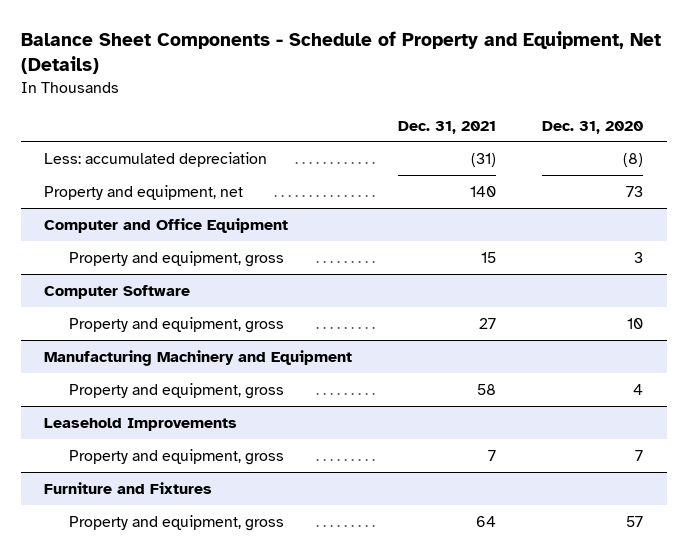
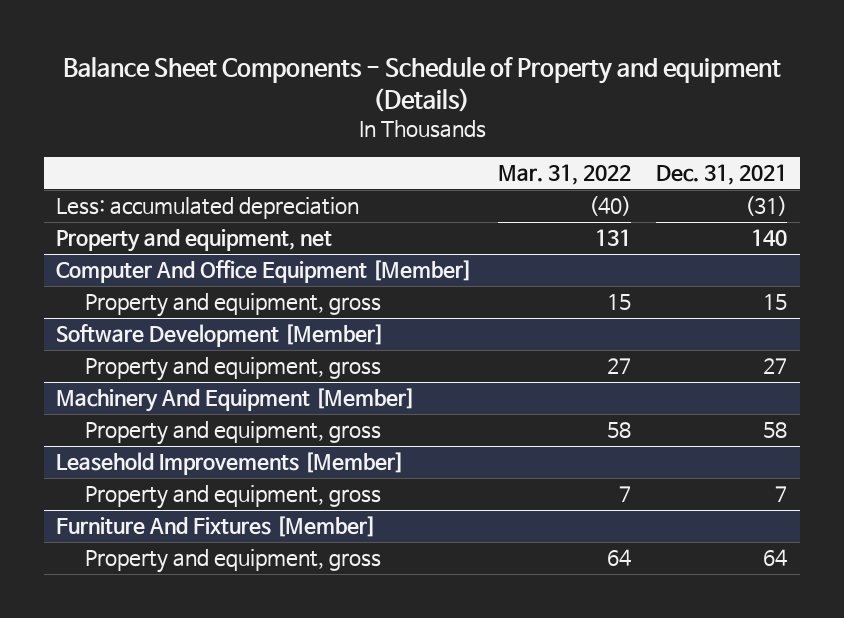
[20,30,661,74] Balance Sheet Components - Schedule of Property and Equipment, Net (Details) -> [62,57,781,113] Balance Sheet Components - Schedule of Property and equipment (Details)
[542,120,644,134] Dec. 31, 2020 -> none
none -> [497,164,631,186] Mar. 31, 2022
[43,217,288,233] Computer and Office Equipment -> [56,260,473,284] Computer And Office Equipment [Member]
[43,284,190,299] Computer Software -> [56,324,385,348] Software Development [Member]
[43,349,352,366] Manufacturing Machinery and Equipment -> [56,388,416,413] Machinery And Equipment [Member]
[43,417,237,431] Leasehold Improvements -> [56,452,405,476] Leasehold Improvements [Member]
[43,481,212,494] Furniture and Fixtures -> [56,516,377,538] Furniture And Fixtures [Member]

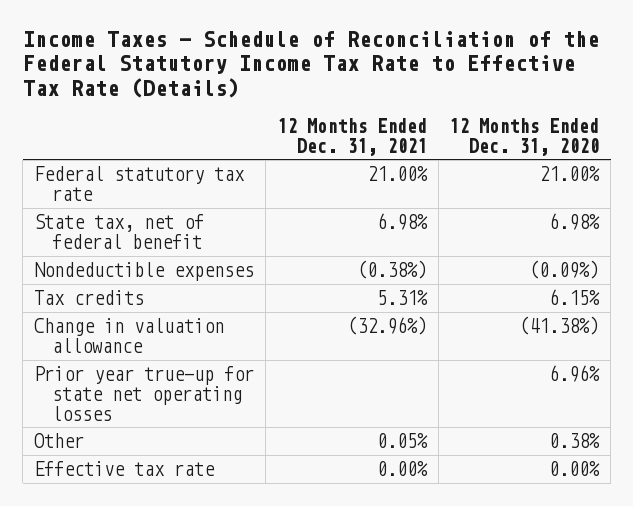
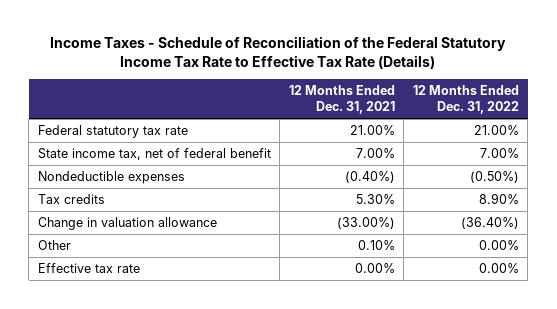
[449,117,600,156] 12 Months Ended Dec. 31, 2020 -> none
none -> [412,85,519,115] 12 Months Ended Dec. 31, 2022
[34,366,255,421] Prior year true-up for state net operating losses -> none
[34,214,205,249] State tax, net of federal benefit -> [37,148,271,161] State income tax, net of federal benefit
[376,213,428,231] 6.98% -> [355,148,395,159] 7.00%
[356,260,427,280] (0.38%) -> [344,171,395,184] (0.40%)
[376,290,428,306] 5.31% -> [355,194,395,205] 5.30%
[346,316,427,336] (32.96%) -> [336,217,395,230] (33.00%)
[376,433,428,449] 0.05% -> [357,240,395,251] 0.10%

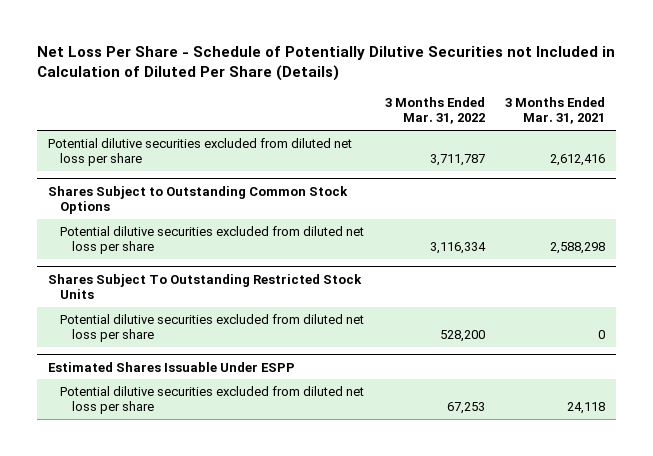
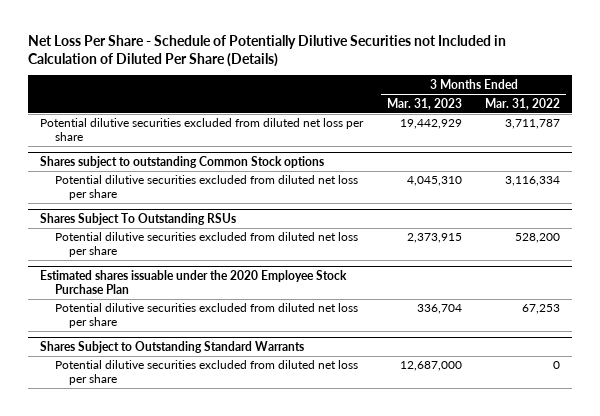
[505,97,606,125] 3 Months Ended Mar. 31, 2021 -> none
none -> [386,97,462,110] Mar. 31, 2023
[47,185,348,214] Shares Subject to Outstanding Common Stock Options -> [39,156,324,169] Shares subject to outstanding Common Stock options
[47,273,362,299] Shares Subject To Outstanding Restricted Stock Units -> [39,213,236,226] Shares Subject To Outstanding RSUs
[47,361,295,372] Estimated Shares Issuable Under ESPP -> [39,270,347,294] Estimated shares issuable under the 2020 Employee Stock Purchase Plan
none -> [39,341,304,354] Shares Subject to Outstanding Standard Warrants
none -> [54,360,358,386] Potential dilutive securities excluded from diluted net loss per share

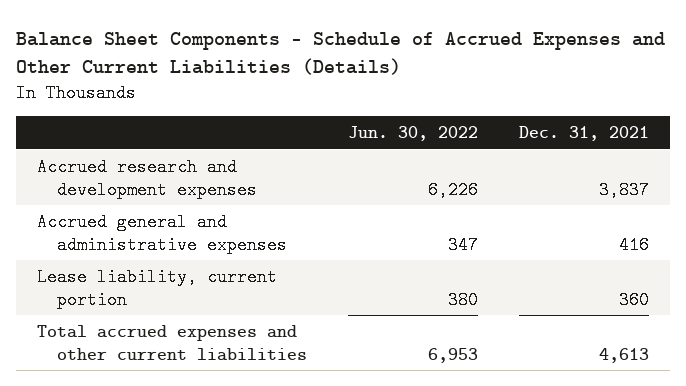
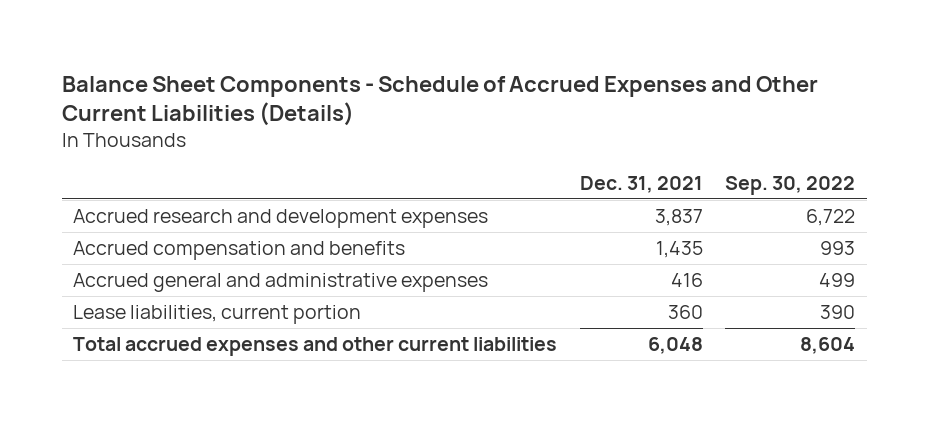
[348,126,479,142] Jun. 30, 2022 -> none
none -> [725,175,856,195] Sep. 30, 2022
none -> [72,241,405,261] Accrued compensation and benefits
[36,267,277,309] Lease liability, current portion -> [72,305,361,325] Lease liabilities, current portion
[599,347,650,363] 4,613 -> [647,337,703,355] 6,048

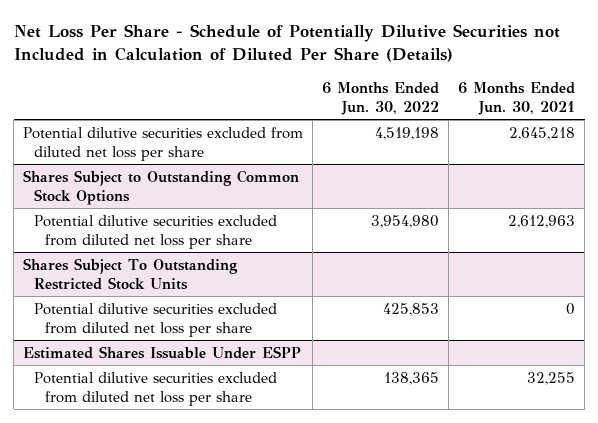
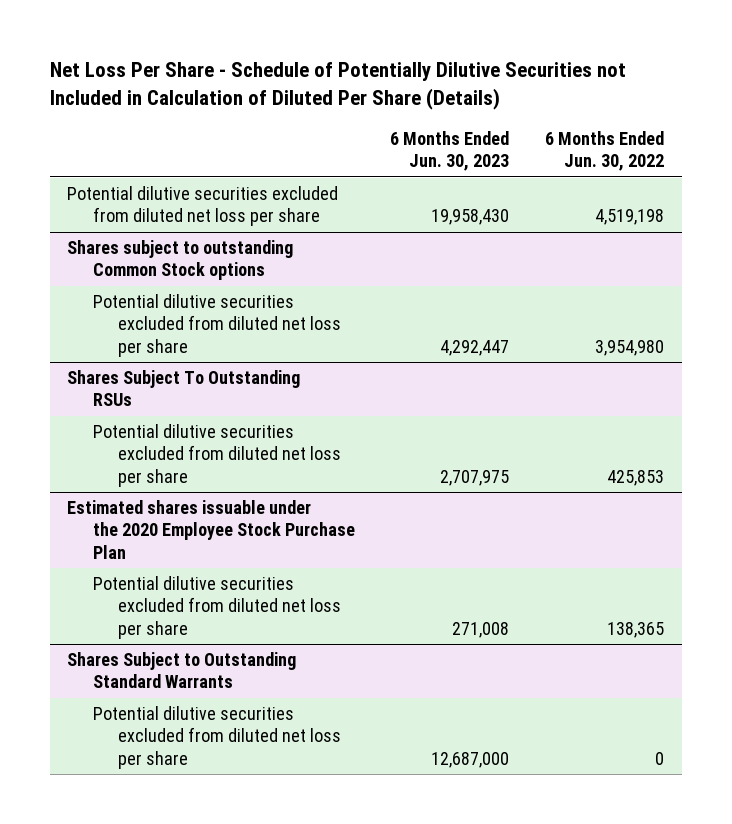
[458,81,576,116] 6 Months Ended Jun. 30, 2021 -> none
none -> [390,131,510,172] 6 Months Ended Jun. 30, 2023
[23,169,300,205] Shares Subject to Outstanding Common Stock Options -> [67,240,294,281] Shares subject to outstanding Common Stock options
[23,257,239,290] Shares Subject To Outstanding Restricted Stock Units -> [67,370,301,407] Shares Subject To Outstanding RSUs
[23,345,302,359] Estimated Shares Issuable Under ESPP -> [67,500,355,559] Estimated shares issuable under the 2020 Employee Stock Purchase Plan
none -> [67,652,297,689] Shares Subject to Outstanding Standard Warrants
none -> [92,706,342,769] Potential dilutive securities excluded from diluted net loss per share

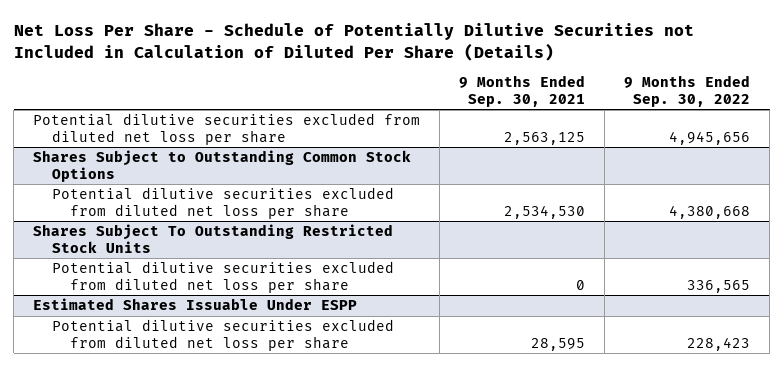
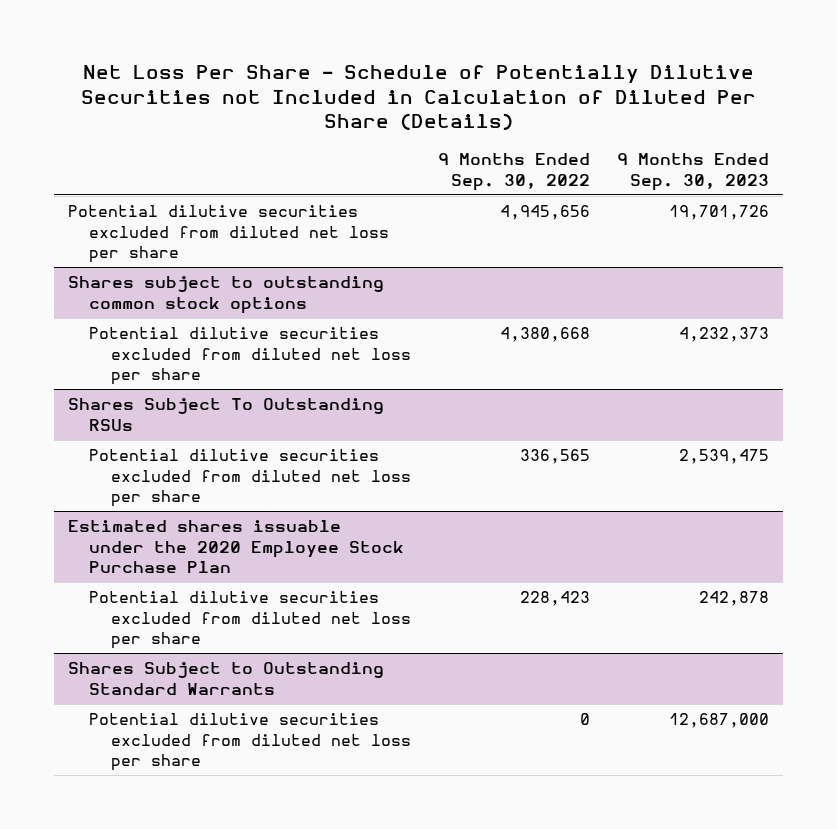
[459,75,586,107] 9 Months Ended Sep. 30, 2021 -> none
none -> [617,153,770,191] 9 Months Ended Sep. 30, 2023
[33,150,412,182] Shares Subject to Outstanding Common Stock Options -> [67,276,384,314] Shares subject to outstanding common stock options
[33,224,394,253] Shares Subject To Outstanding Restricted Stock Units -> [67,398,384,431] Shares Subject To Outstanding RSUs
[33,298,358,311] Estimated Shares Issuable Under ESPP -> [67,520,405,574] Estimated shares issuable under the 2020 Employee Stock Purchase Plan
none -> [67,662,384,695] Shares Subject to Outstanding Standard Warrants
none -> [89,713,412,772] Potential dilutive securities excluded from diluted net loss per share

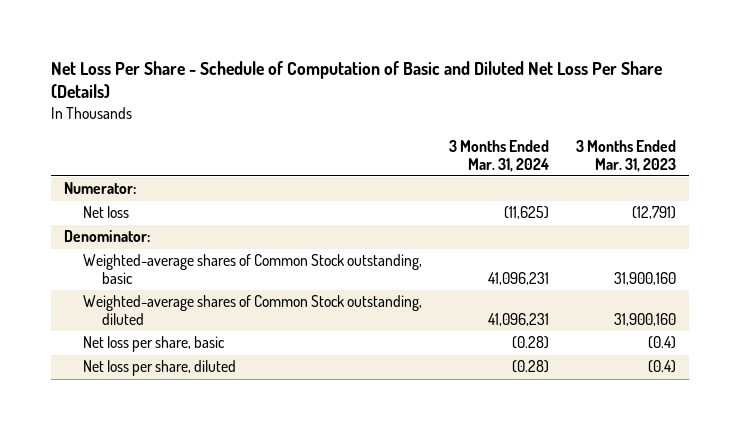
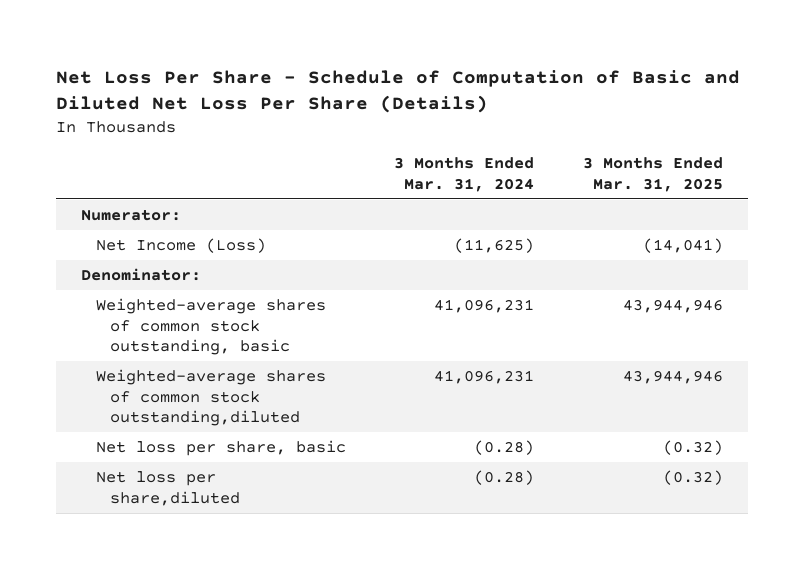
[575,139,676,172] 3 Months Ended Mar. 31, 2023 -> none
none -> [583,157,724,193] 3 Months Ended Mar. 31, 2025
[83,206,130,219] Net loss -> [95,237,266,253] Net Income (Loss)
[83,254,423,285] Weighted-average shares of Common Stock outstanding, basic -> [95,297,326,356] Weighted-average shares of common stock outstanding, basic
[83,295,423,326] Weighted-average shares of Common Stock outstanding, diluted -> [95,368,326,427] Weighted-average shares of common stock outstanding,diluted
[83,360,237,377] Net loss per share, diluted -> [95,470,241,506] Net loss per share,diluted

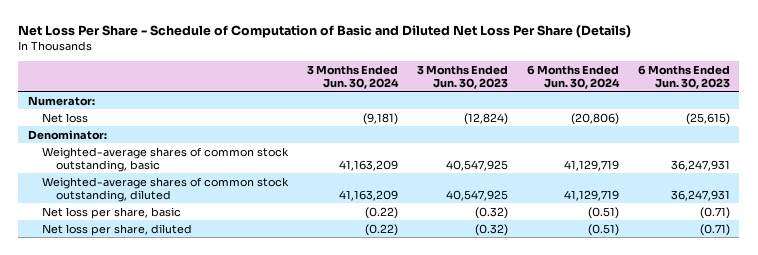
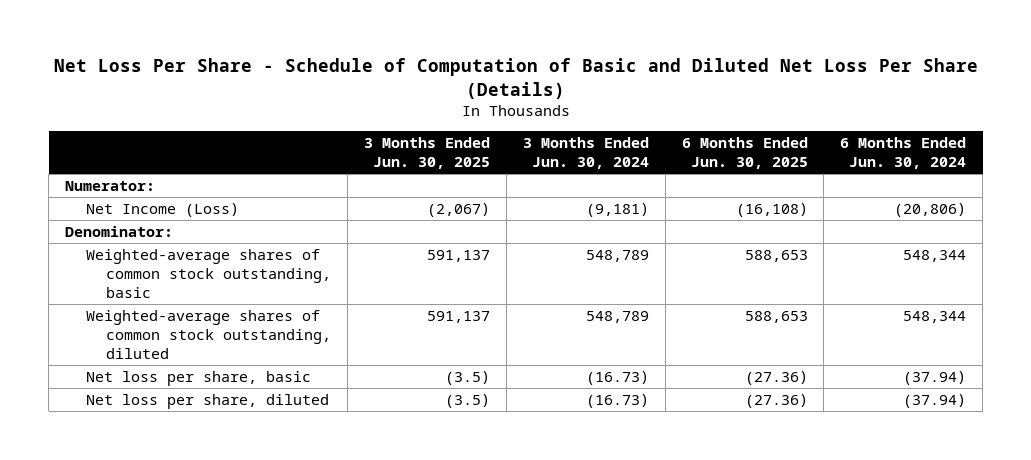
[416,64,508,89] 3 Months Ended Jun. 30, 2023 -> none
[637,64,730,89] 6 Months Ended Jun. 30, 2023 -> none
none -> [364,137,491,170] 3 Months Ended Jun. 30, 2025
none -> [681,137,808,170] 6 Months Ended Jun. 30, 2025
[41,112,88,123] Net loss -> [85,203,239,218] Net Income (Loss)
[338,159,398,171] 41,163,209 -> [585,250,649,263] 548,789
[563,159,619,171] 41,129,719 -> [903,250,967,263] 548,344
[338,189,398,201] 41,163,209 -> [585,311,649,324] 548,789
[563,189,619,201] 41,129,719 -> [903,311,967,324] 548,344
[364,206,398,219] (0.22) -> [585,371,649,386] (16.73)
[587,206,619,219] (0.51) -> [903,371,967,386] (37.94)
[364,223,398,236] (0.22) -> [585,394,649,409] (16.73)
[587,223,619,236] (0.51) -> [903,394,967,409] (37.94)

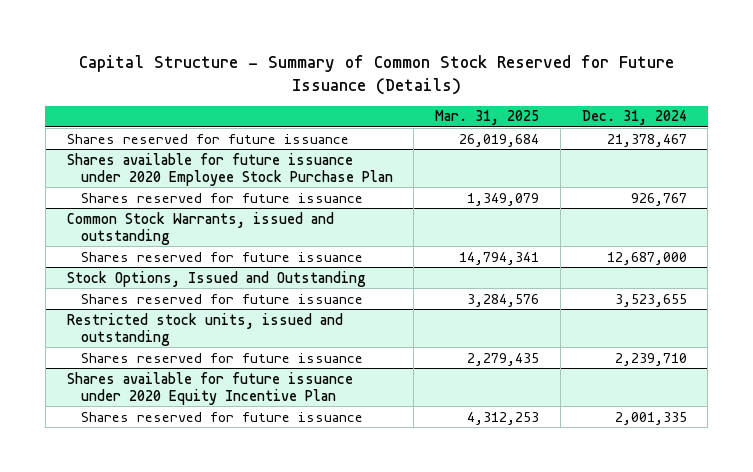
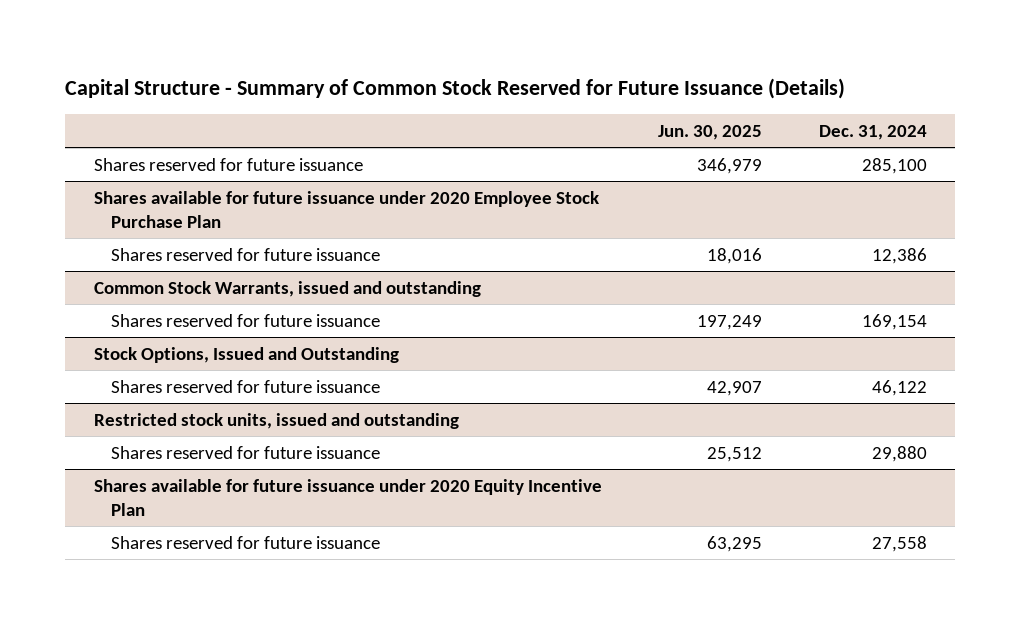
[435,110,540,126] Mar. 31, 2025 -> none
none -> [658,124,763,140] Jun. 30, 2025
[606,133,687,147] 21,378,467 -> [862,157,928,174] 285,100
[630,192,687,206] 926,767 -> [872,247,928,264] 12,386
[606,251,687,265] 12,687,000 -> [862,313,928,330] 169,154
[614,293,687,307] 3,523,655 -> [872,379,928,396] 46,122
[614,352,687,366] 2,239,710 -> [872,445,928,462] 29,880
[614,411,687,425] 2,001,335 -> [872,535,928,552] 27,558

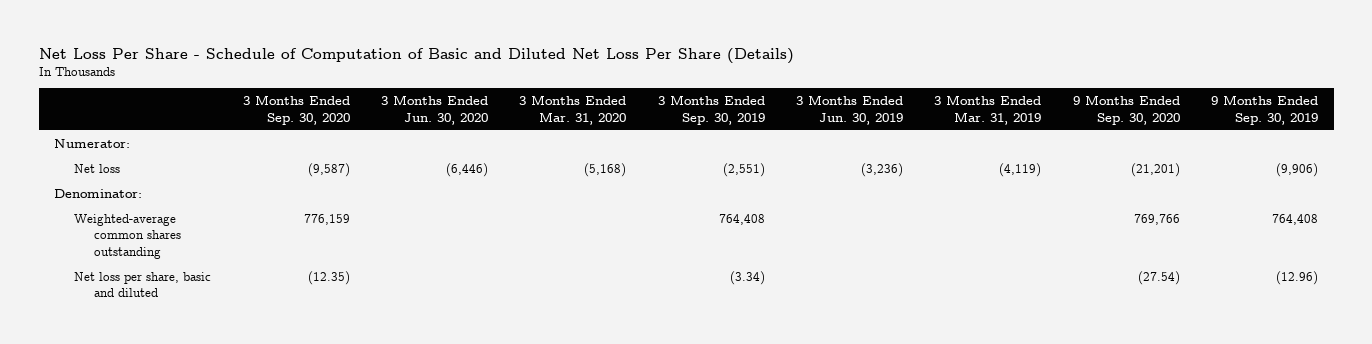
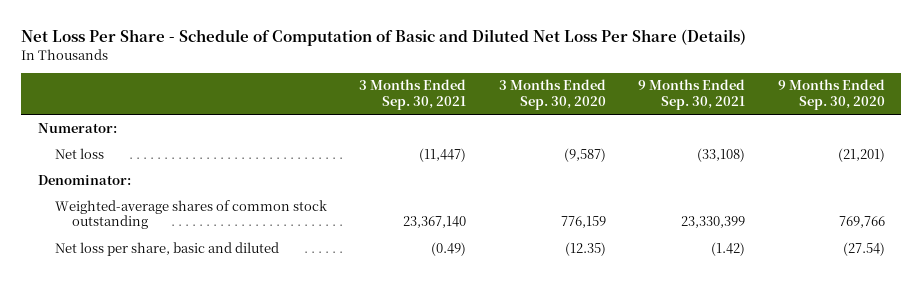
[380,95,488,125] 3 Months Ended Jun. 30, 2020 -> none
[519,95,627,125] 3 Months Ended Mar. 31, 2020 -> none
[657,95,765,125] 3 Months Ended Sep. 30, 2019 -> none
[795,95,903,125] 3 Months Ended Jun. 30, 2019 -> none
[934,95,1042,125] 3 Months Ended Mar. 31, 2019 -> none
[1210,95,1318,125] 9 Months Ended Sep. 30, 2019 -> none
none -> [359,79,467,111] 3 Months Ended Sep. 30, 2021
none -> [638,79,746,111] 9 Months Ended Sep. 30, 2021
[74,213,182,259] Weighted-average common shares outstanding -> [54,199,327,230] Weighted-average shares of common stock outstanding

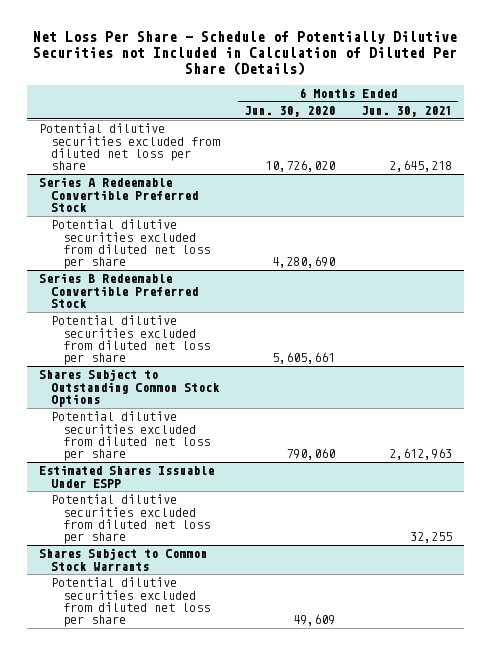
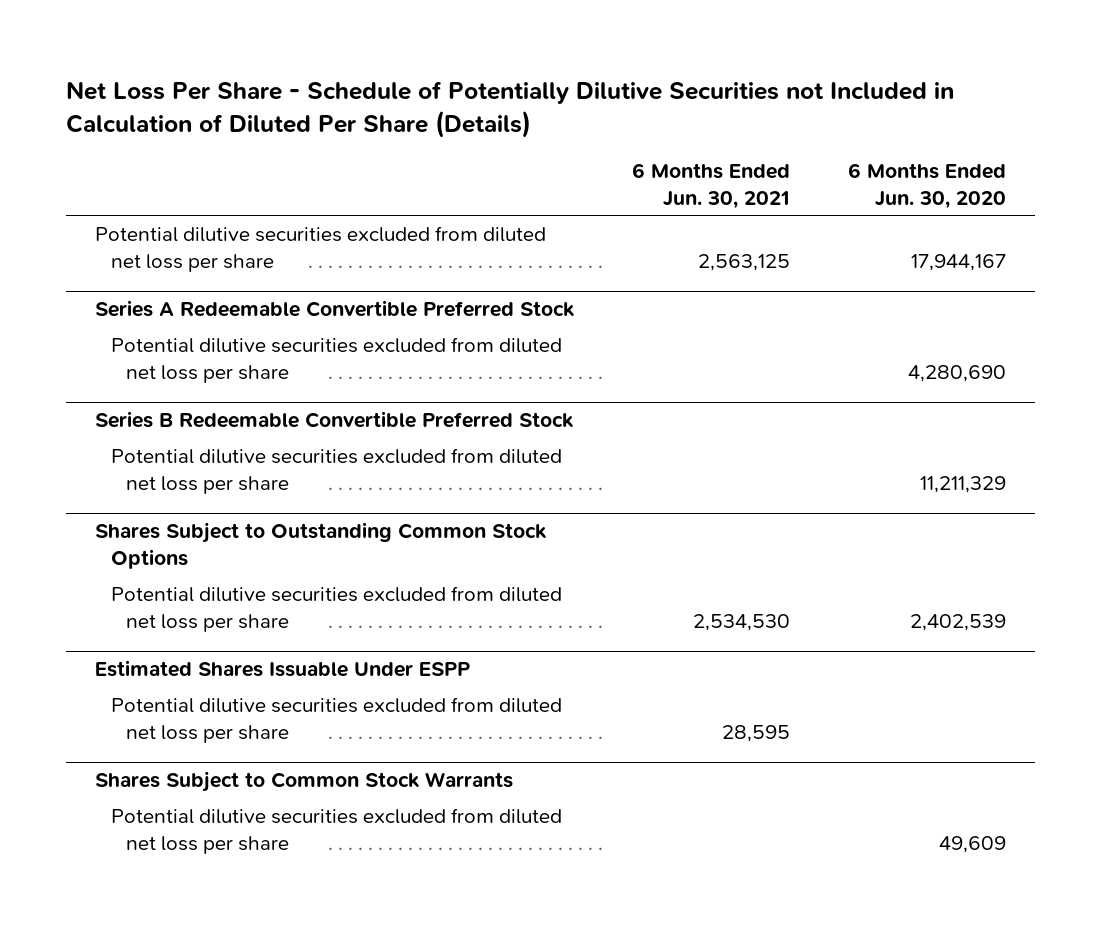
[265,160,336,173] 10,726,020 -> [911,253,1007,271] 17,944,167
[388,160,452,173] 2,645,218 -> [698,253,791,271] 2,563,125
[272,352,336,365] 5,605,661 -> [920,475,1007,493] 11,211,329
[286,448,336,461] 790,060 -> [910,613,1007,631] 2,402,539
[388,448,452,461] 2,612,963 -> [693,613,791,631] 2,534,530
[409,532,452,544] 32,255 -> [722,724,791,742] 28,595

